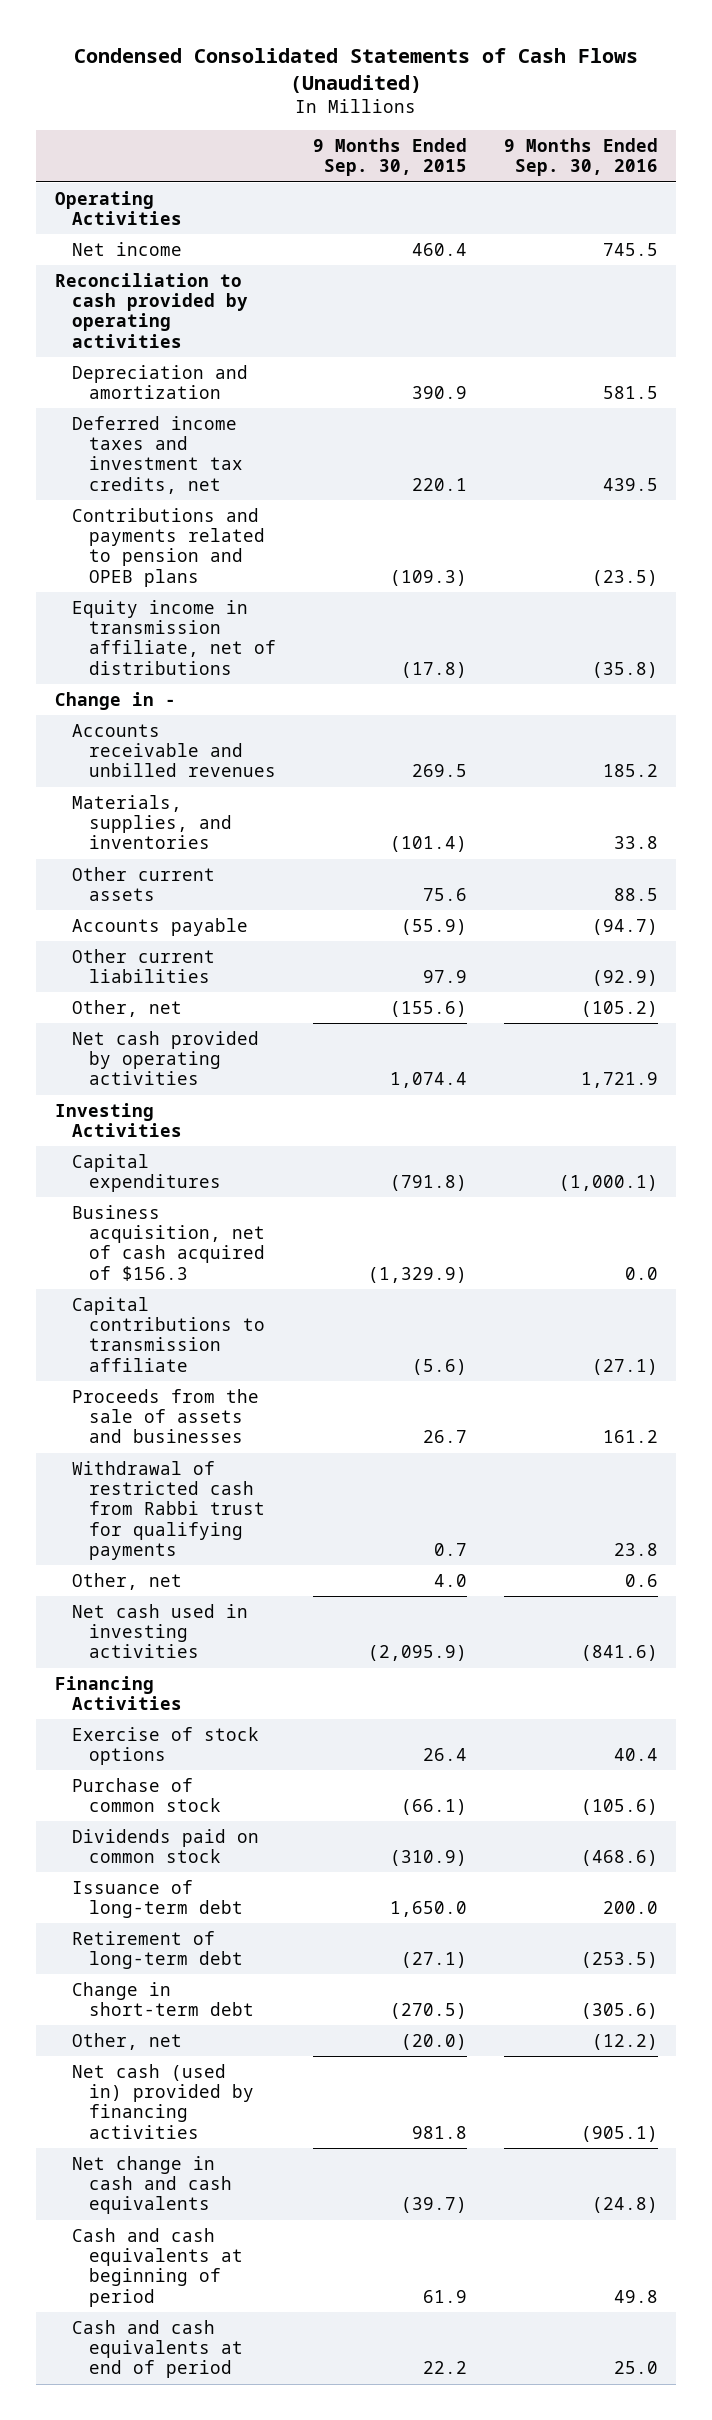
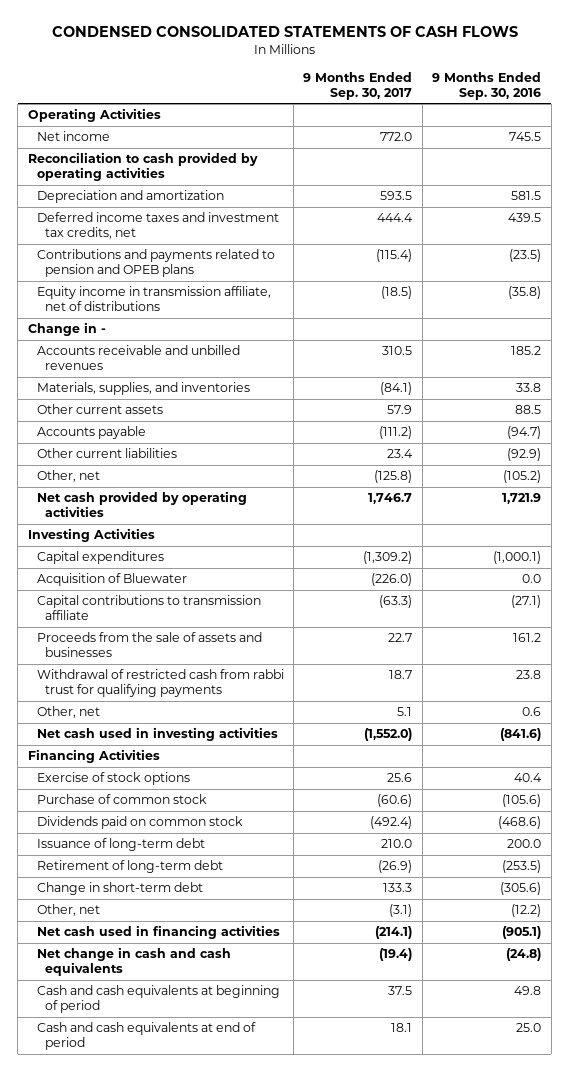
[74,47,639,93] Condensed Consolidated Statements of Cash Flows (Unaudited) -> [51,26,518,38] CONDENSED CONSOLIDATED STATEMENTS OF CASH FLOWS
[312,138,467,177] 9 Months Ended Sep. 30, 2015 -> none
none -> [303,71,413,100] 9 Months Ended Sep. 30, 2017
[71,1204,266,1281] Business acquisition, net of cash acquired of $156.3 -> [36,573,187,587] Acquisition of Bluewater
[71,1460,266,1561] Withdrawal of restricted cash from Rabbi trust for qualifying payments -> [36,669,284,698] Withdrawal of restricted cash from rabbi trust for qualifying payments
[71,2063,255,2139] Net cash (used in) provided by financing activities -> [36,925,280,940] Net cash used in financing activities

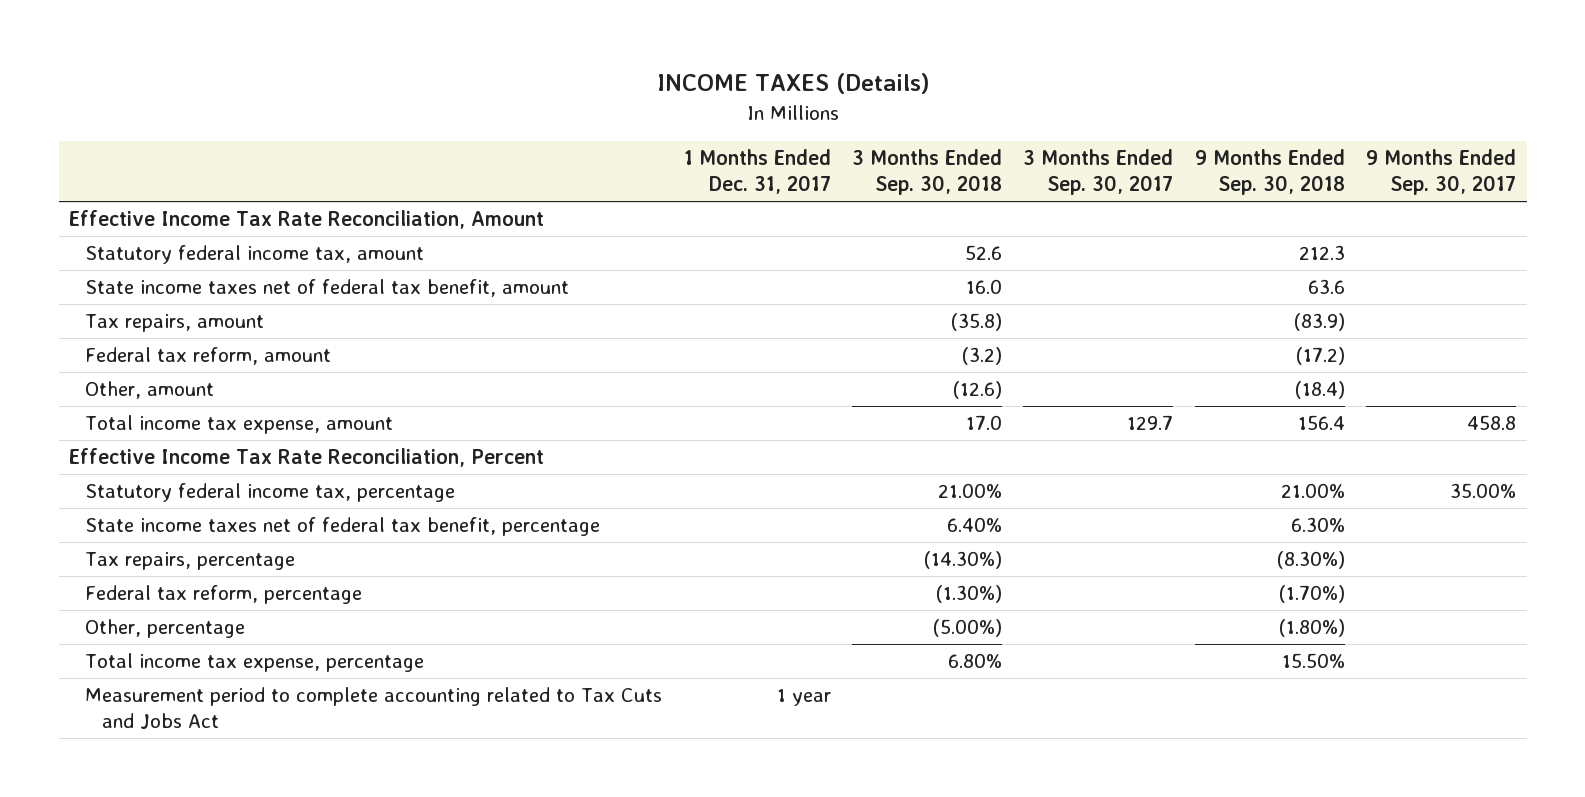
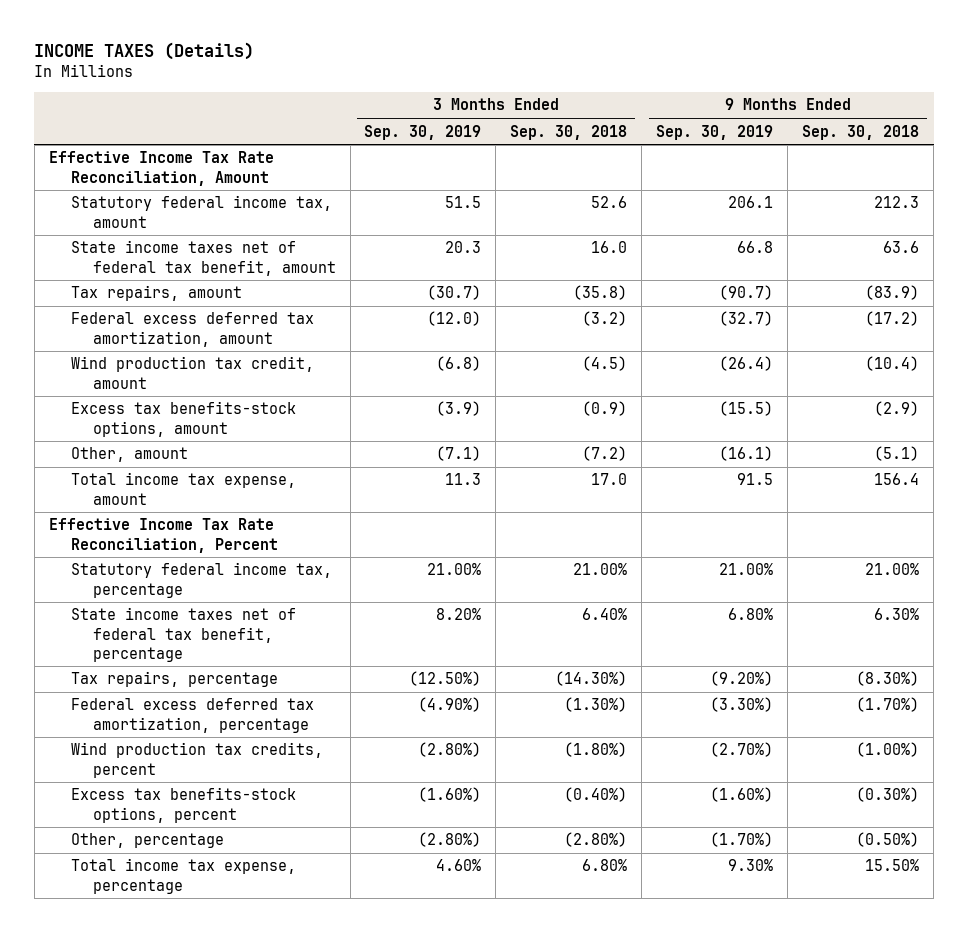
[683,149,831,195] 1 Months Ended Dec. 31, 2017 -> none
[1023,149,1174,196] 3 Months Ended Sep. 30, 2017 -> none
[1366,149,1517,196] 9 Months Ended Sep. 30, 2017 -> none
none -> [364,124,482,140] Sep. 30, 2019
none -> [656,124,774,140] Sep. 30, 2019
[85,347,332,366] Federal tax reform, amount -> [70,312,314,347] Federal excess deferred tax amortization, amount
none -> [70,356,314,389] Wind production tax credit, amount
none -> [70,401,296,437] Excess tax benefits-stock options, amount
[953,381,1003,400] (12.6) -> [582,446,628,462] (7.2)
[1294,381,1345,400] (18.4) -> [874,446,920,462] (5.1)
[85,585,363,605] Federal tax reform, percentage -> [70,698,314,733] Federal excess deferred tax amortization, percentage
none -> [70,742,323,778] Wind production tax credits, percent
none -> [70,787,296,823] Excess tax benefits-stock options, percent
[933,619,1003,638] (5.00%) -> [564,832,628,848] (2.80%)
[1278,619,1345,638] (1.80%) -> [856,832,920,848] (0.50%)
[85,687,663,730] Measurement period to complete accounting related to Tax Cuts and Jobs Act -> none

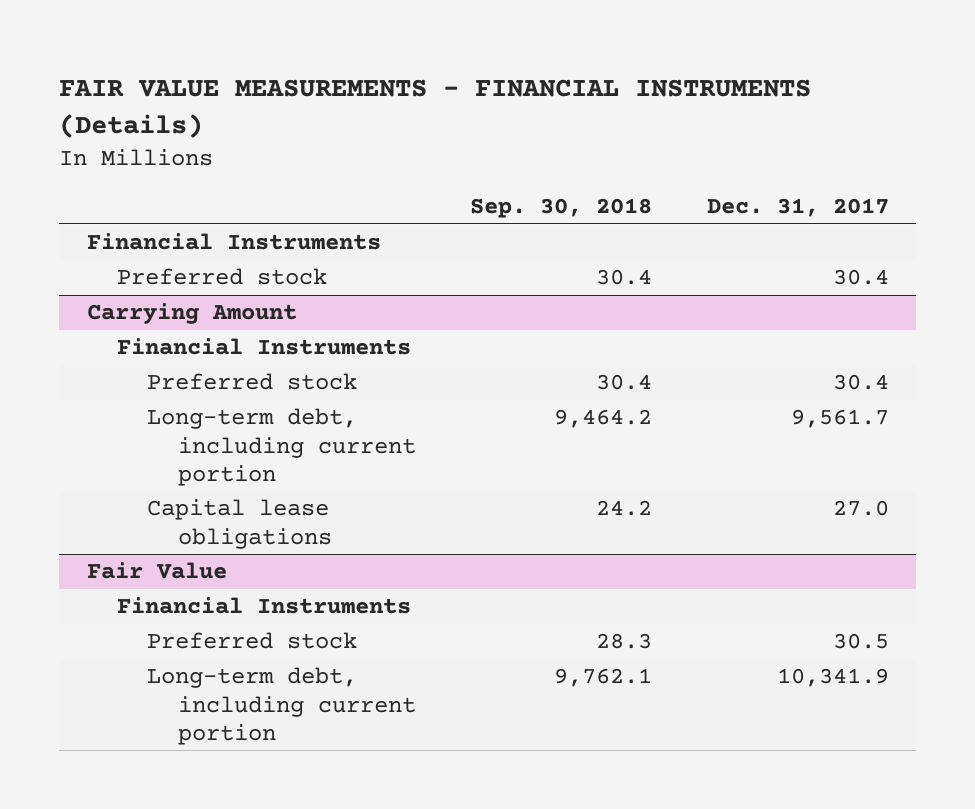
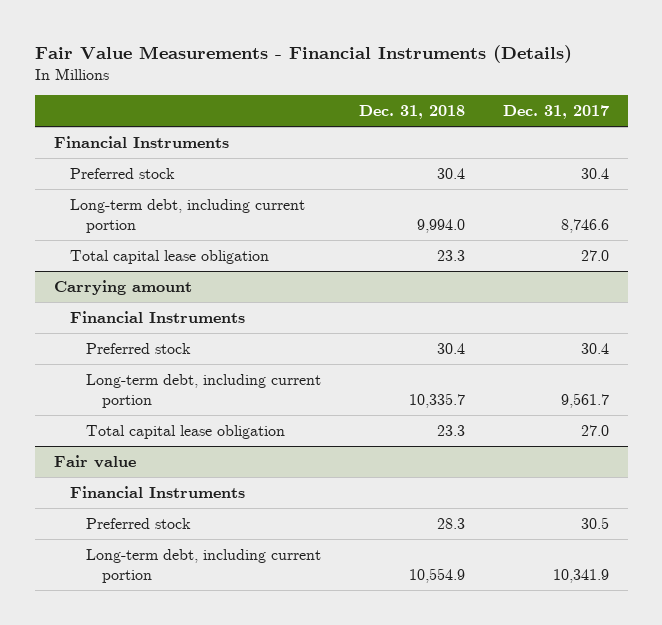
[59,79,812,139] FAIR VALUE MEASUREMENTS - FINANCIAL INSTRUMENTS (Details) -> [34,44,572,63] Fair Value Measurements - Financial Instruments (Details)
[470,198,653,219] Sep. 30, 2018 -> none
none -> [358,105,465,120] Dec. 31, 2018
none -> [69,199,305,233] Long-term debt, including current portion
none -> [69,250,269,265] Total capital lease obligation
[86,303,297,325] Carrying Amount -> [53,280,192,296] Carrying amount
[147,499,332,549] Capital lease obligations -> [85,425,285,440] Total capital lease obligation
[86,562,227,580] Fair Value -> [53,455,136,469] Fair value

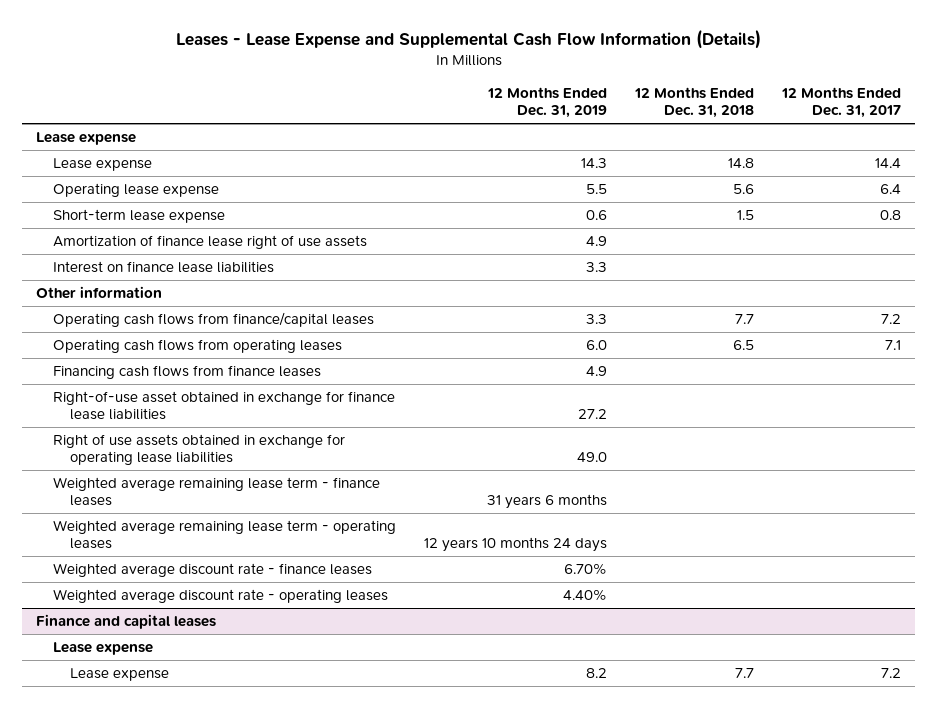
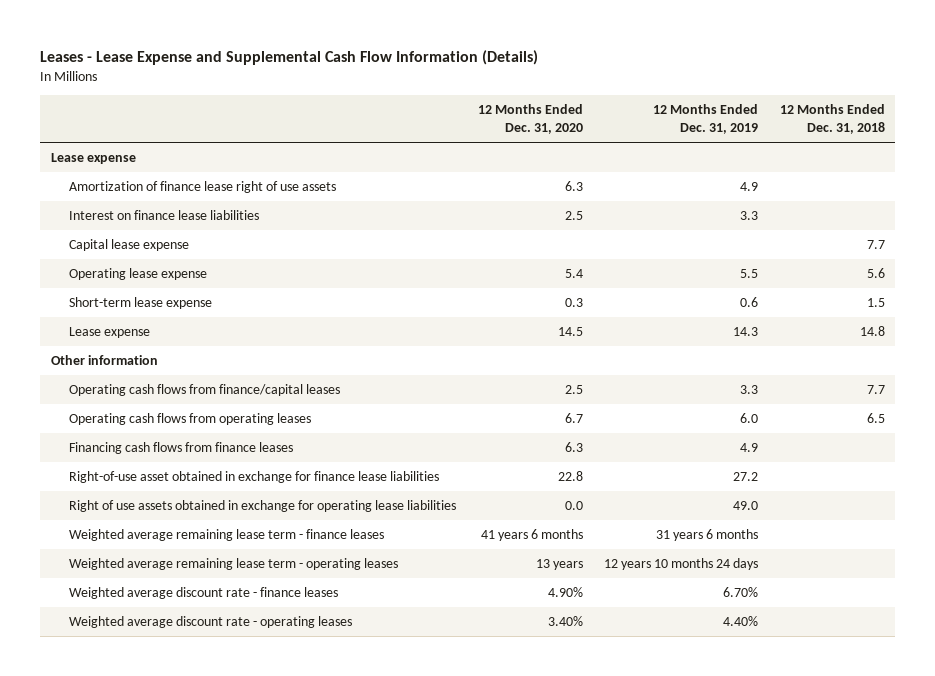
[781,87,902,119] 12 Months Ended Dec. 31, 2017 -> none
none -> [477,104,583,135] 12 Months Ended Dec. 31, 2020
none -> [69,238,190,251] Capital lease expense
[53,182,220,197] Operating lease expense -> [69,267,208,280] Operating lease expense
[53,208,226,223] Short-term lease expense -> [69,296,213,309] Short-term lease expense
[53,157,153,171] Lease expense -> [69,326,151,338] Lease expense
[36,613,217,629] Finance and capital leases -> none
[53,641,154,655] Lease expense -> none
[70,667,170,681] Lease expense -> none

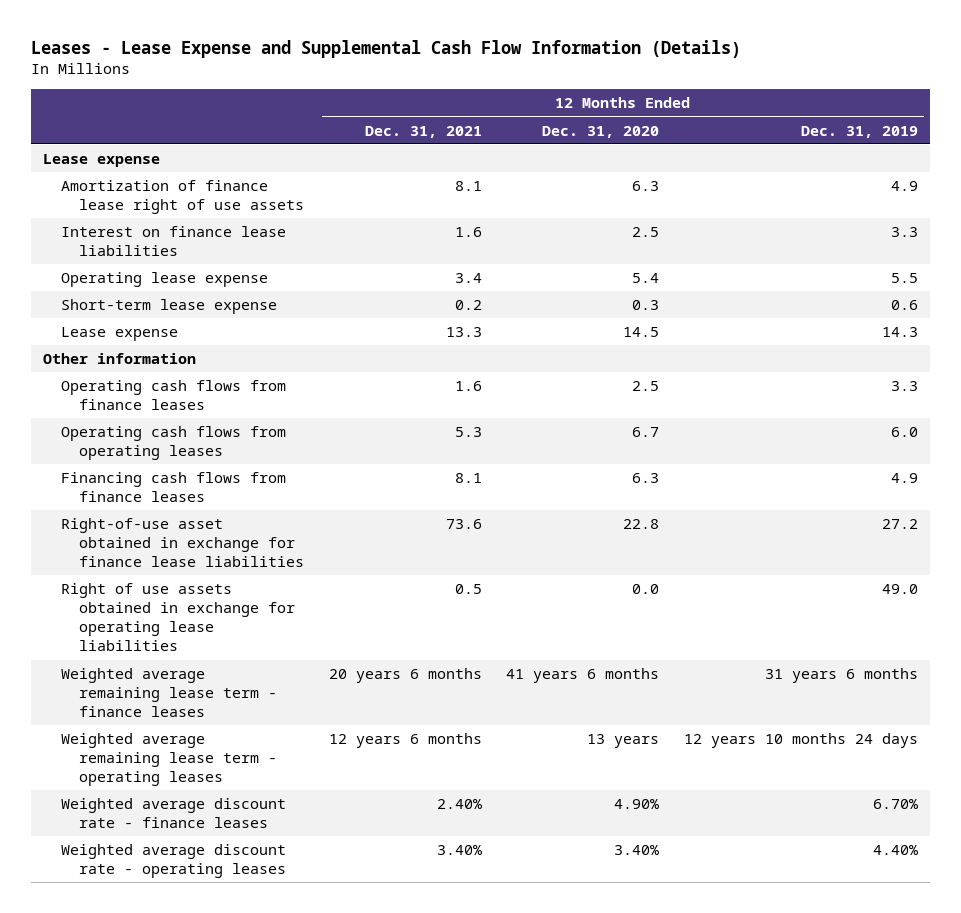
[779,104,885,135] 12 Months Ended Dec. 31, 2018 -> none
none -> [364,125,482,138] Dec. 31, 2021
[69,238,190,251] Capital lease expense -> none
[69,383,341,396] Operating cash flows from finance/capital leases -> [60,380,286,411] Operating cash flows from finance leases

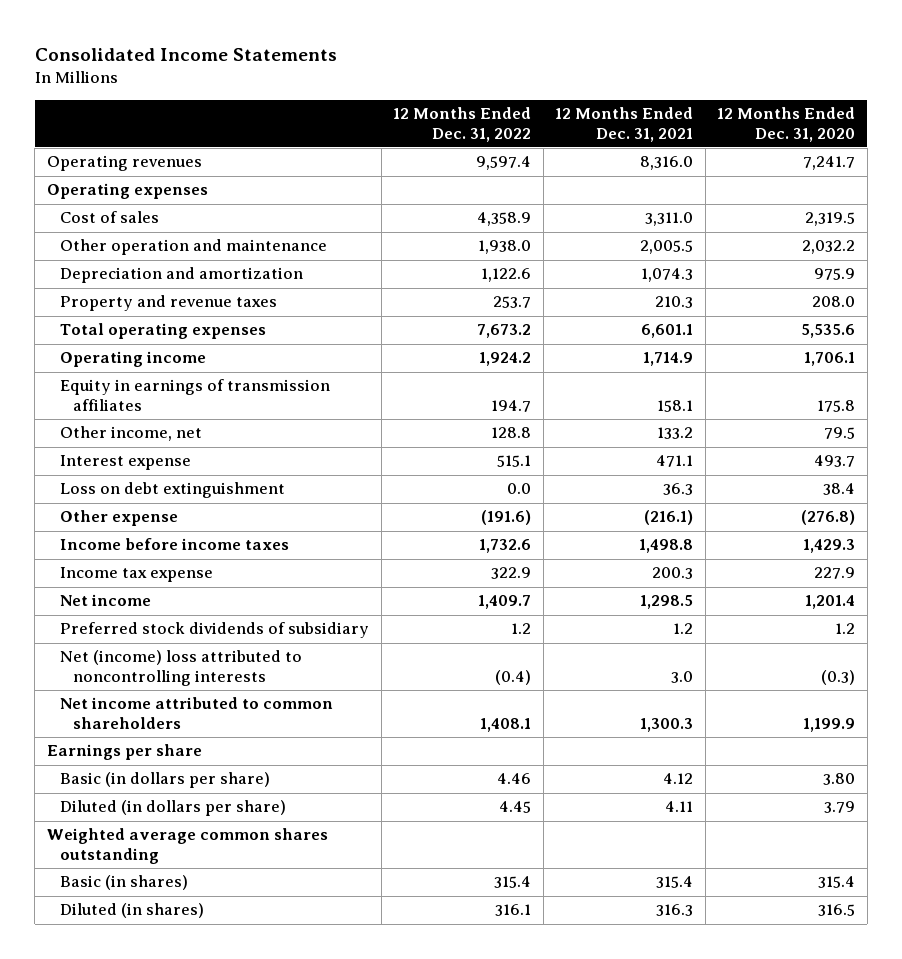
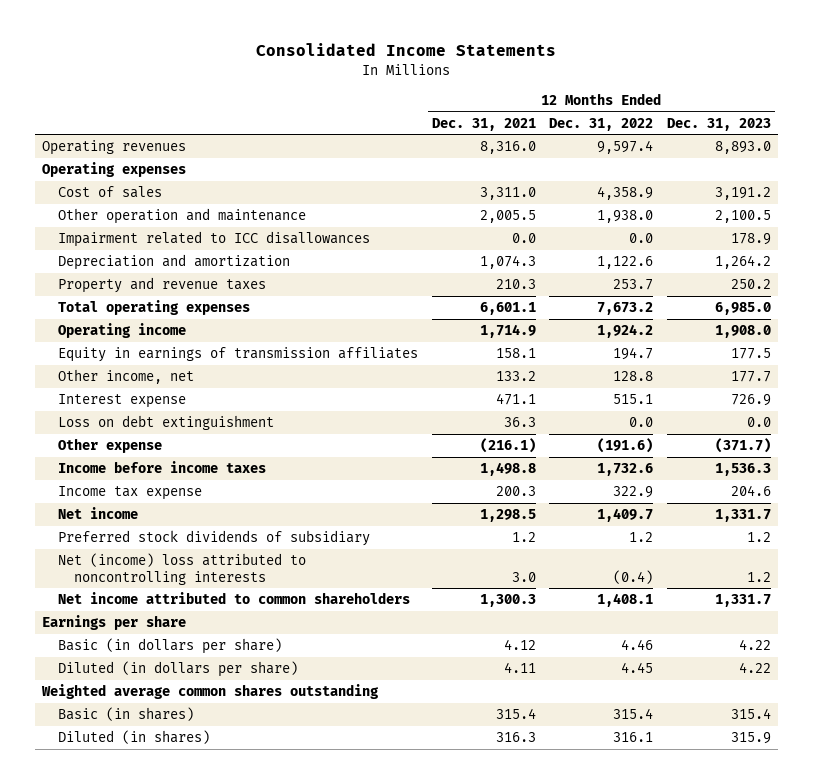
[717,107,856,142] 12 Months Ended Dec. 31, 2020 -> none
none -> [667,117,772,131] Dec. 31, 2023
none -> [57,231,370,248] Impairment related to ICC disallowances

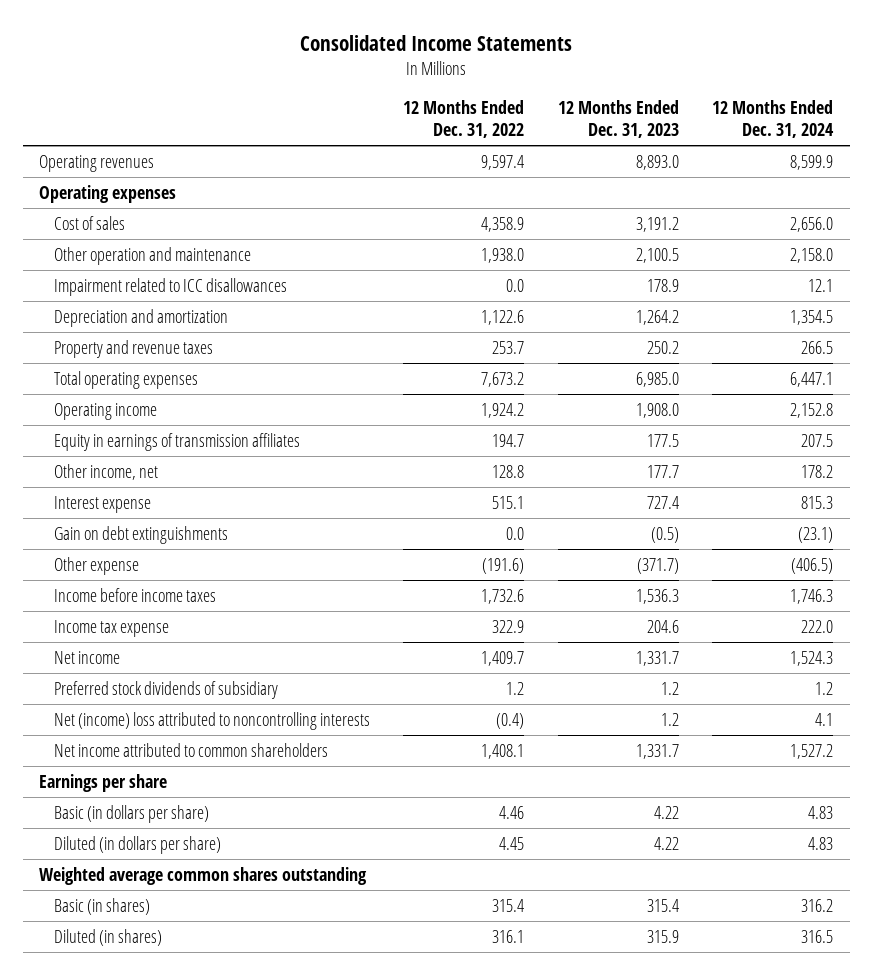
[431,117,536,131] Dec. 31, 2021 -> none
none -> [712,100,835,139] 12 Months Ended Dec. 31, 2024
[731,394,772,407] 726.9 -> [646,495,679,509] 727.4
[57,415,274,431] Loss on debt extinguishment -> [54,525,229,544] Gain on debt extinguishments
[747,417,772,428] 0.0 -> [650,526,679,543] (0.5)

